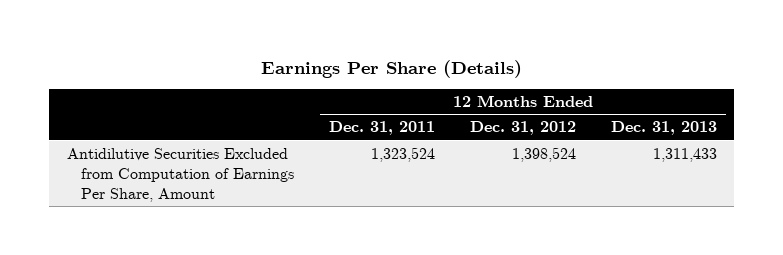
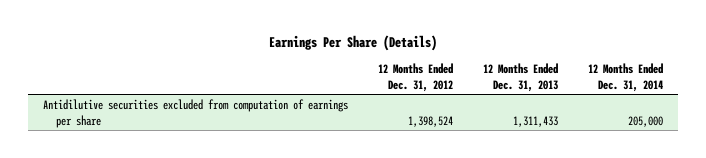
[329,121,436,136] Dec. 31, 2011 -> none
none -> [588,63,664,92] 12 Months Ended Dec. 31, 2014
[66,147,295,203] Antidilutive Securities Excluded from Computation of Earnings Per Share, Amount -> [43,99,349,128] Antidilutive securities excluded from computation of earnings per share

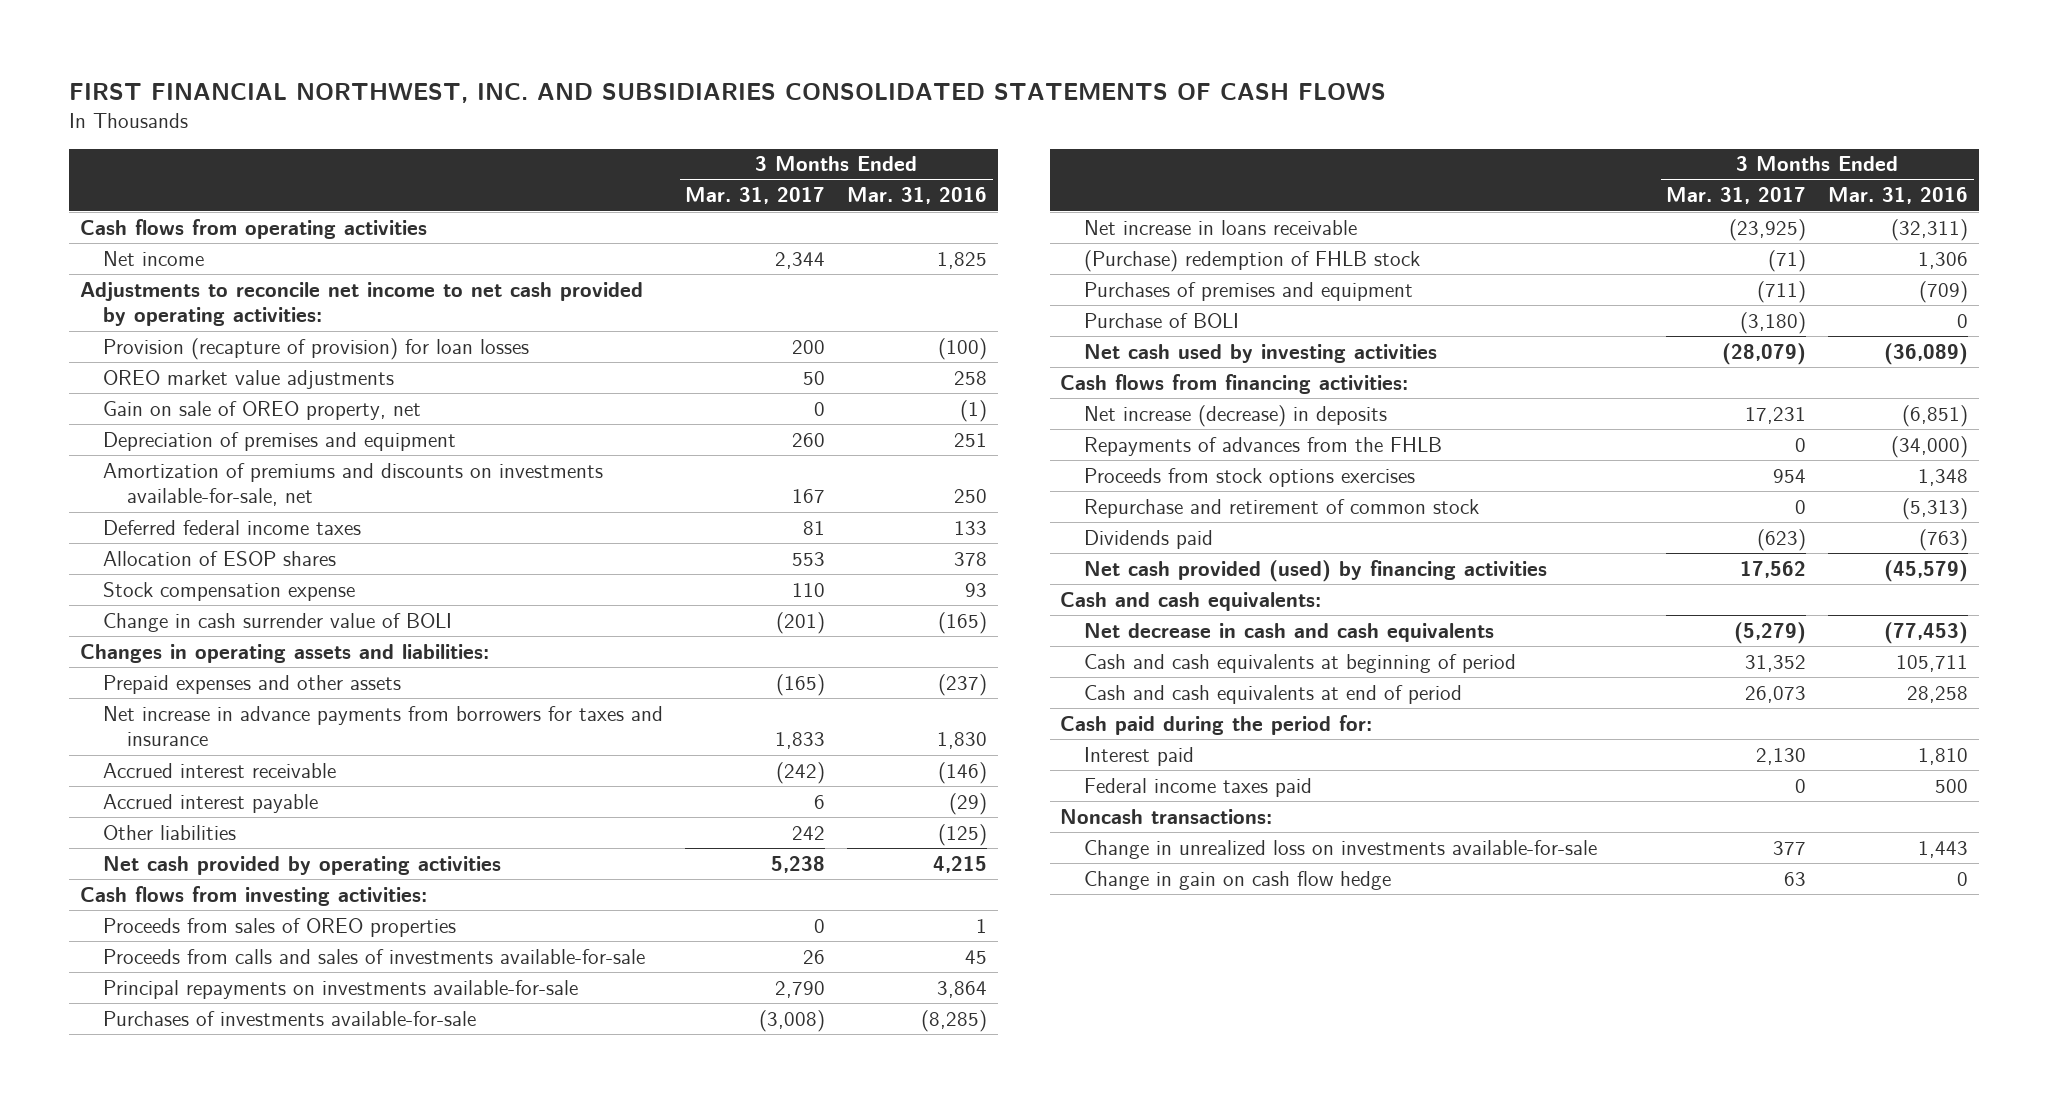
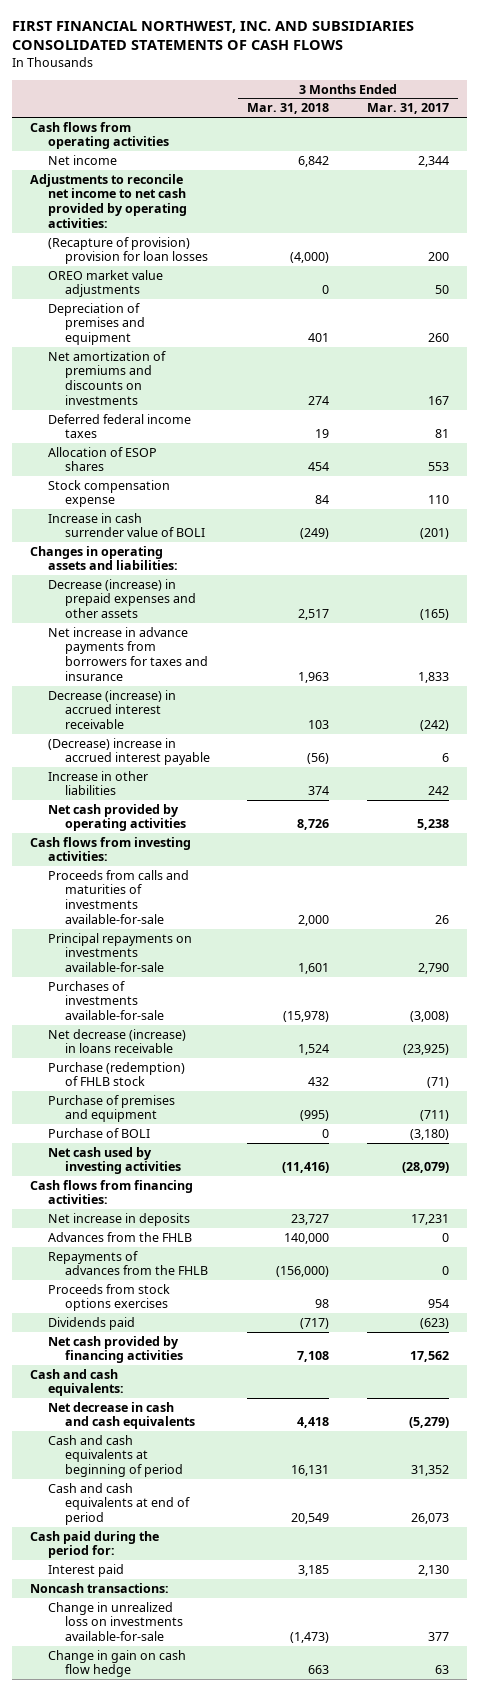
[847,187,988,205] Mar. 31, 2016 -> none
none -> [247,103,330,115] Mar. 31, 2018
[103,337,530,360] Provision (recapture of provision) for loan losses -> [47,236,209,265] (Recapture of provision) provision for loan losses
[103,400,422,420] Gain on sale of OREO property, net -> none
[103,462,604,507] Amortization of premiums and discounts on investments available-for-sale, net -> [47,350,166,405] Net amortization of premiums and discounts on investments
[103,612,453,632] Change in cash surrender value of BOLI -> [47,512,206,538] Increase in cash surrender value of BOLI
[103,674,402,694] Prepaid expenses and other assets -> [47,578,197,619] Decrease (increase) in prepaid expenses and other assets
[103,762,337,778] Accrued interest receivable -> [47,689,176,730] Decrease (increase) in accrued interest receivable
[103,793,319,813] Accrued interest payable -> [47,737,211,766] (Decrease) increase in accrued interest payable
[103,824,237,840] Other liabilities -> [47,770,148,796] Increase in other liabilities
[103,917,457,937] Proceeds from sales of OREO properties -> none
[103,948,646,964] Proceeds from calls and sales of investments available-for-sale -> [47,869,189,924] Proceeds from calls and maturities of investments available-for-sale
[1084,219,1358,235] Net increase in loans receivable -> [47,1028,186,1054] Net decrease (increase) in loans receivable
[1084,249,1421,272] (Purchase) redemption of FHLB stock -> [47,1061,185,1087] Purchase (redemption) of FHLB stock
[1084,281,1414,301] Purchases of premises and equipment -> [47,1094,175,1123] Purchase of premises and equipment
[1084,404,1388,427] Net increase (decrease) in deposits -> [47,1212,190,1226] Net increase in deposits
none -> [47,1231,192,1242] Advances from the FHLB
[1084,498,1480,518] Repurchase and retirement of common stock -> none
[1084,559,1548,582] Net cash provided (used) by financing activities -> [47,1335,184,1364] Net cash provided by financing activities
[1084,777,1313,797] Federal income taxes paid -> none

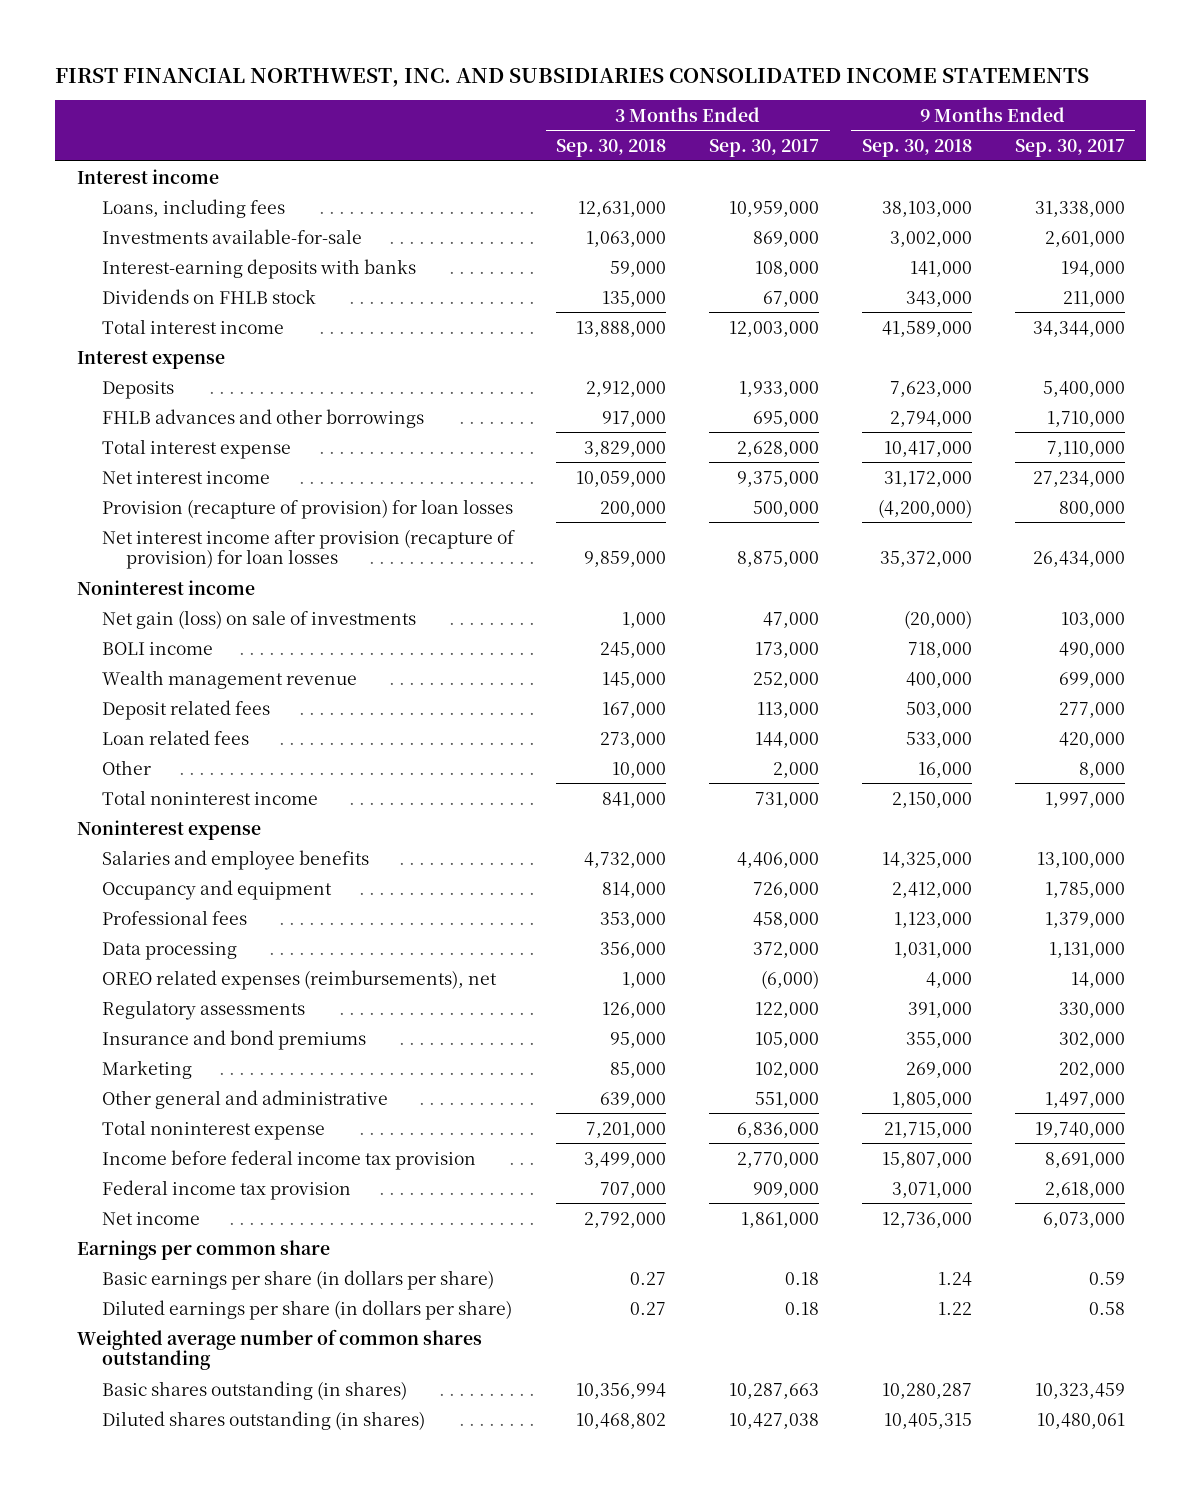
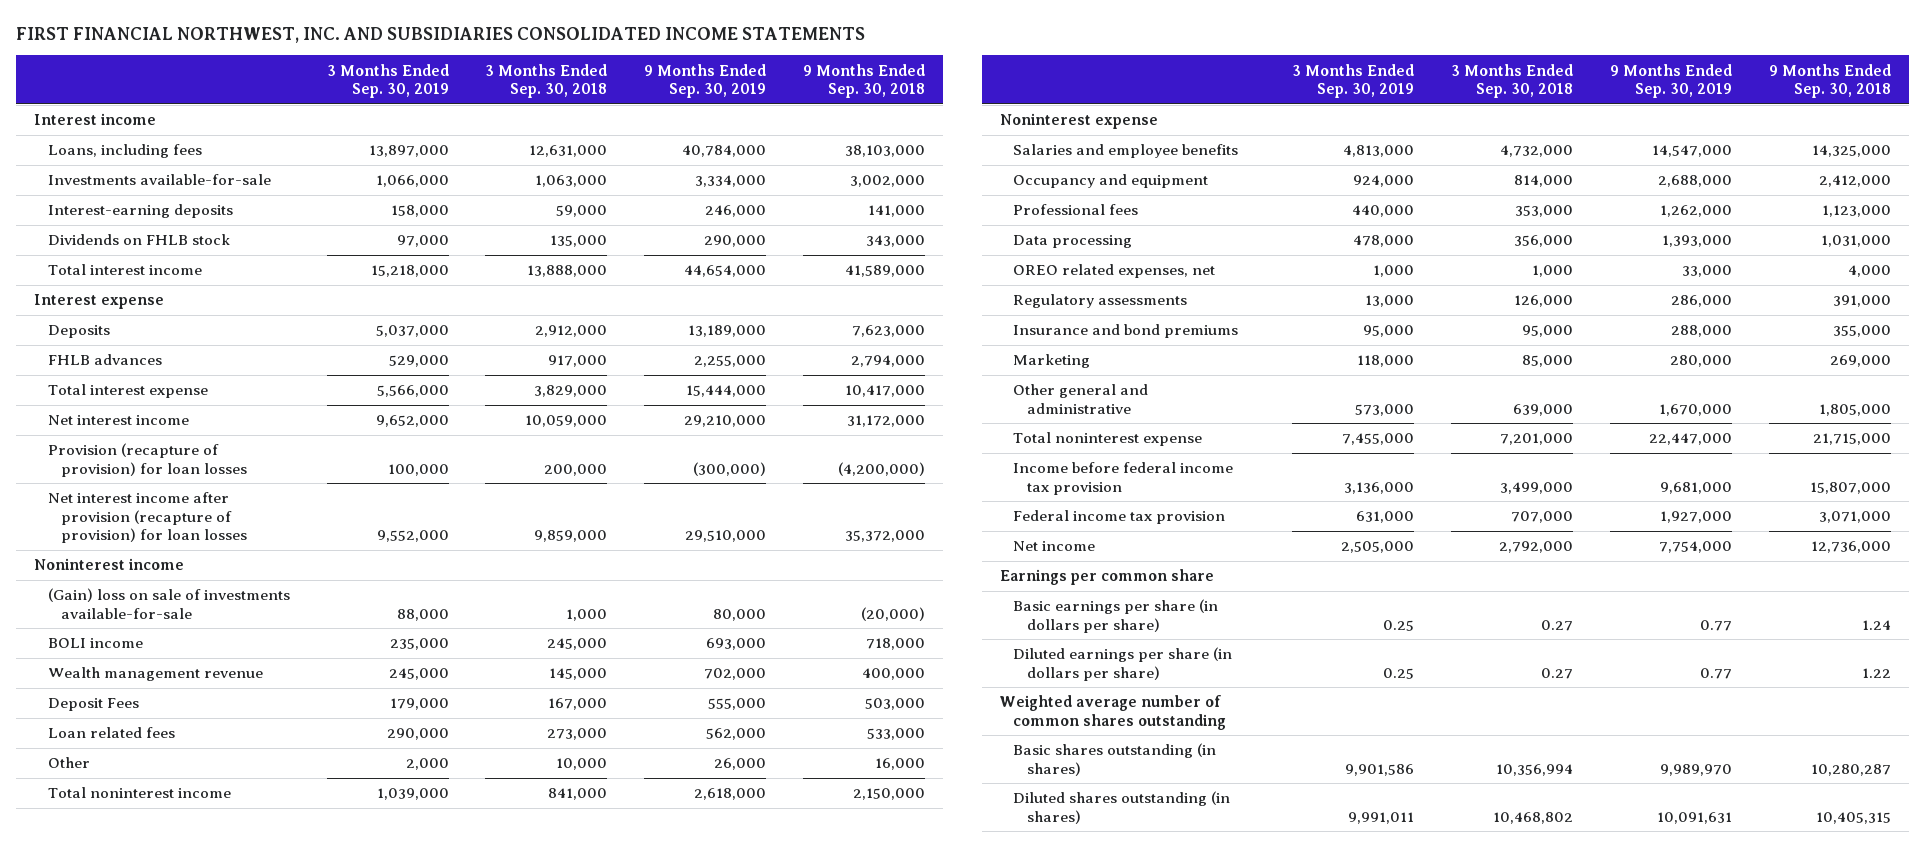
[709,139,820,158] Sep. 30, 2017 -> none
[1014,139,1125,158] Sep. 30, 2017 -> none
none -> [326,63,449,98] 3 Months Ended Sep. 30, 2019
none -> [644,63,767,98] 9 Months Ended Sep. 30, 2019
[101,258,416,279] Interest-earning deposits with banks -> [47,204,233,219] Interest-earning deposits
[101,408,424,428] FHLB advances and other borrowings -> [47,354,162,366] FHLB advances
[101,609,416,629] Net gain (loss) on sale of investments -> [47,588,290,619] (Gain) loss on sale of investments available-for-sale
[101,699,270,720] Deposit related fees -> [47,698,139,712] Deposit Fees
[101,969,497,990] OREO related expenses (reimbursements), net -> [1013,264,1216,279] OREO related expenses, net

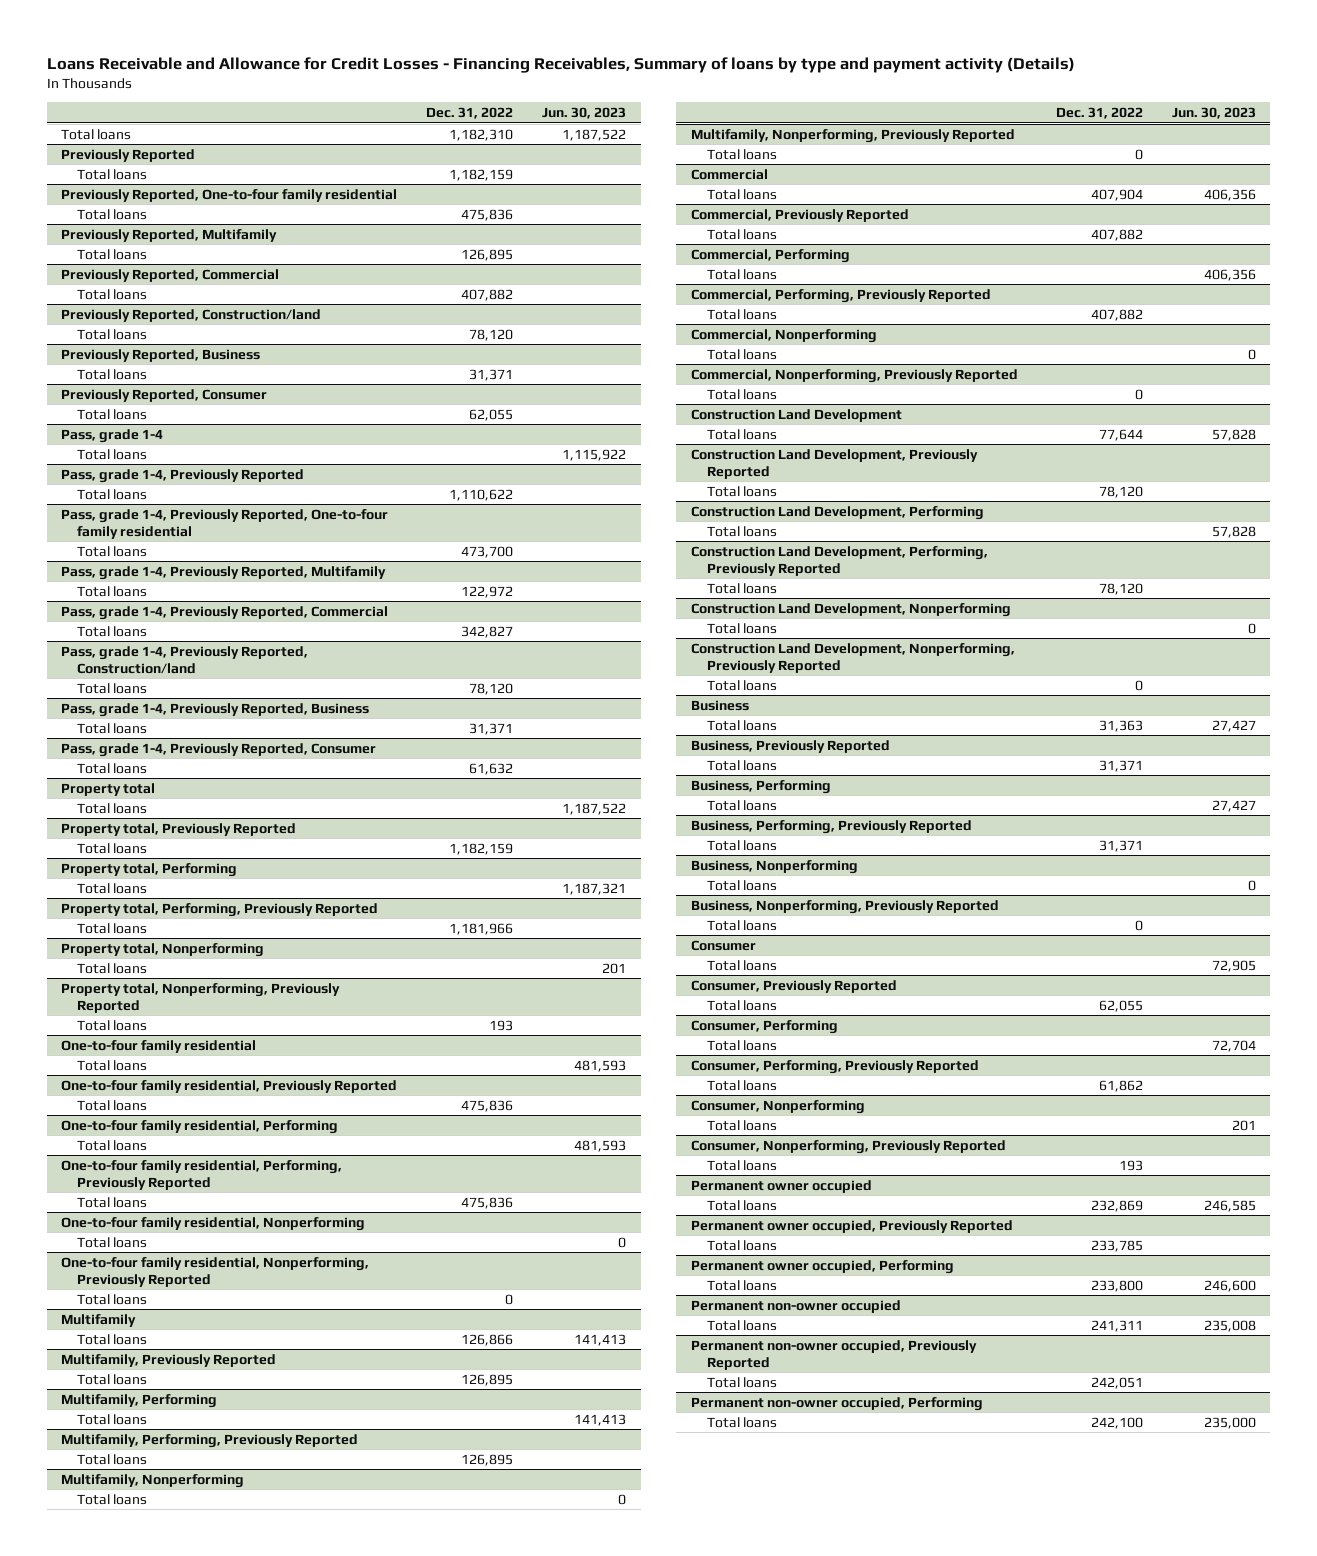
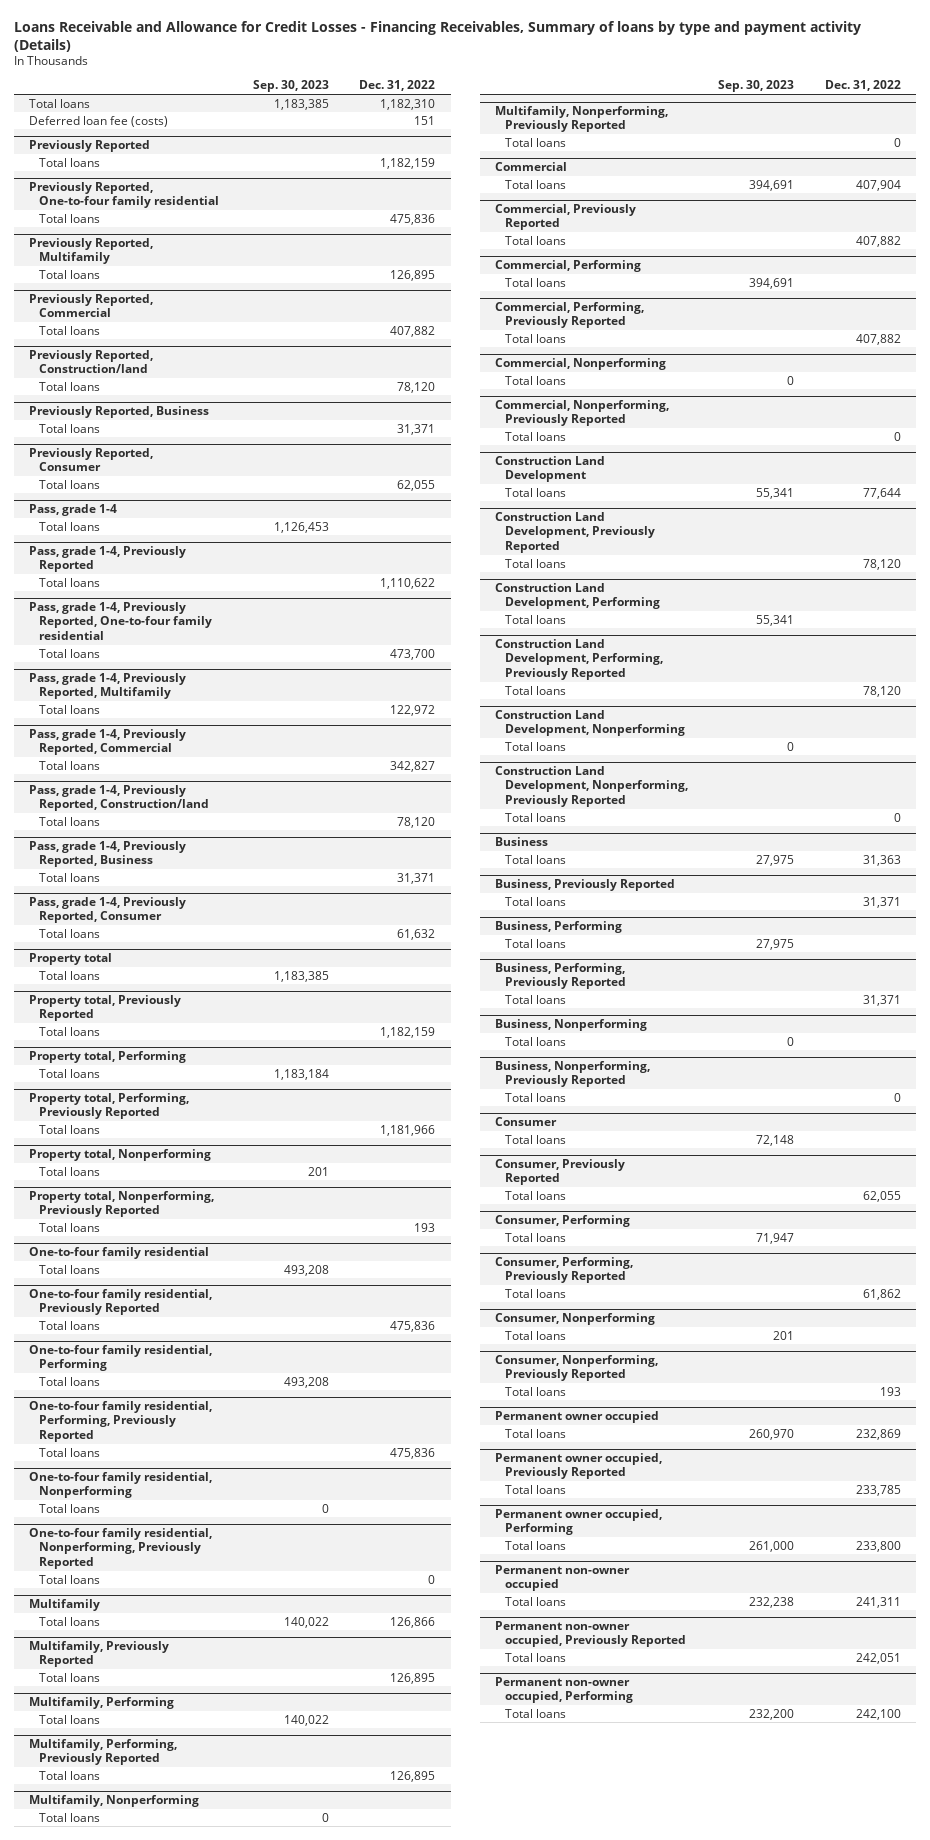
[542,107,627,120] Jun. 30, 2023 -> none
none -> [252,80,329,93] Sep. 30, 2023
none -> [29,115,169,127] Deferred loan fee (costs)

